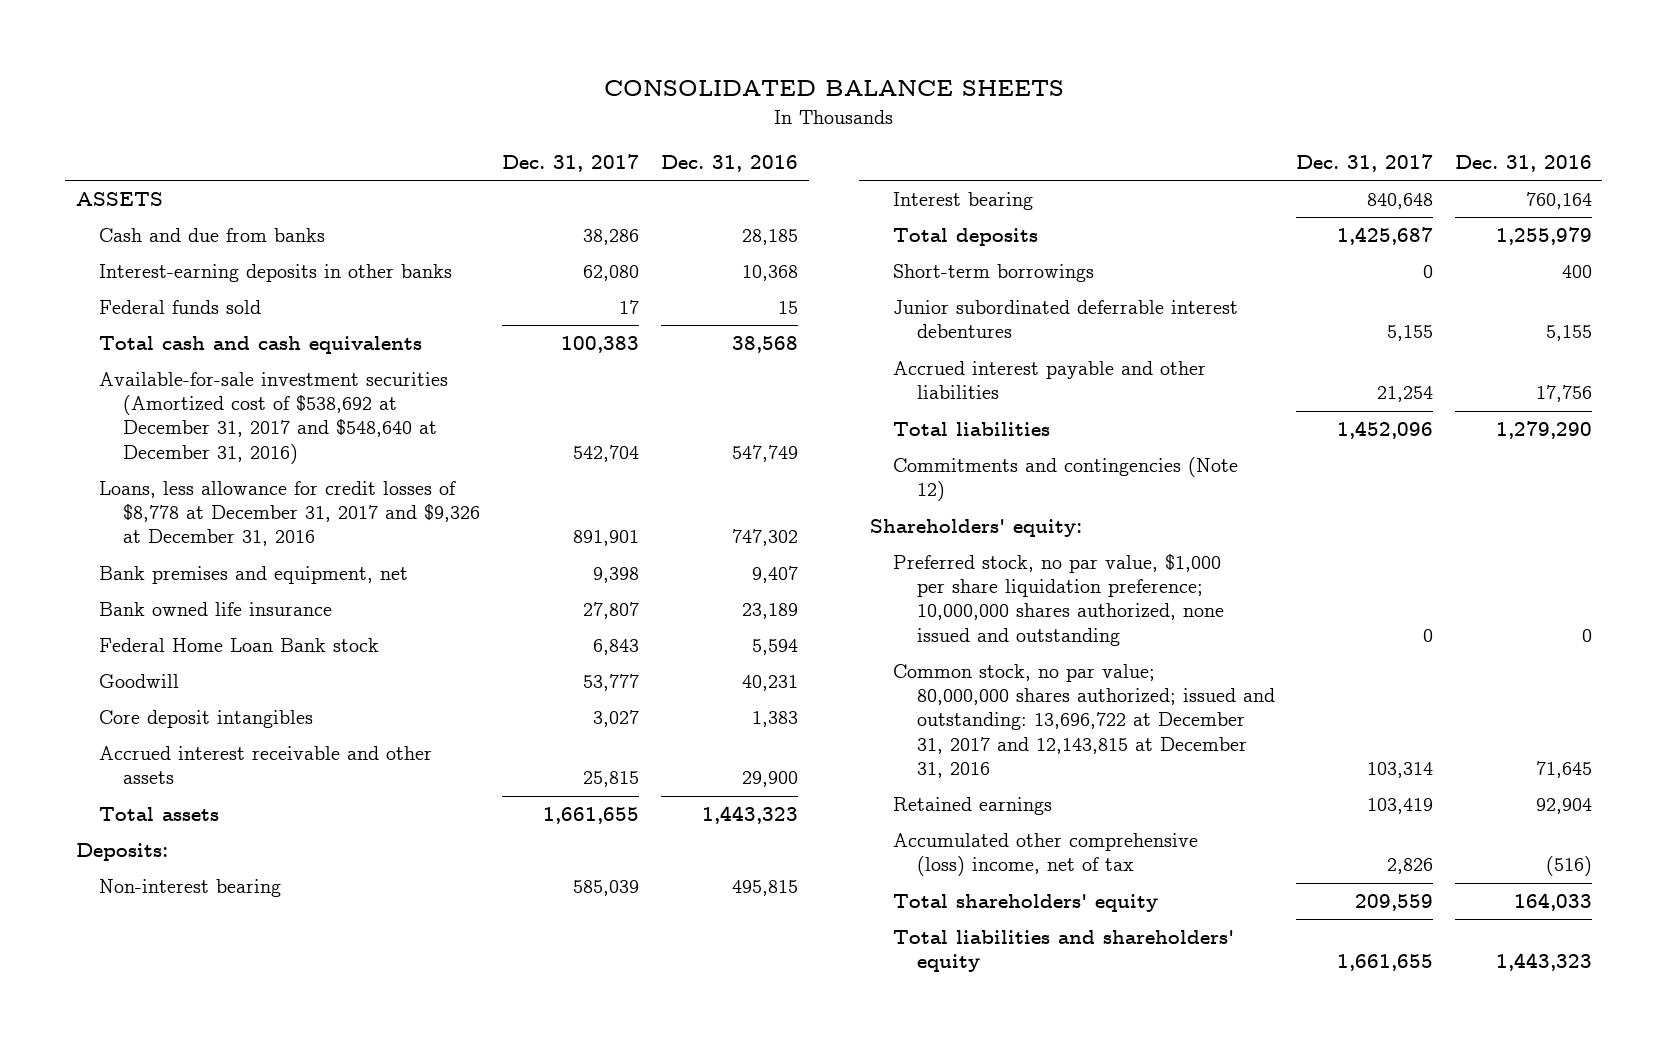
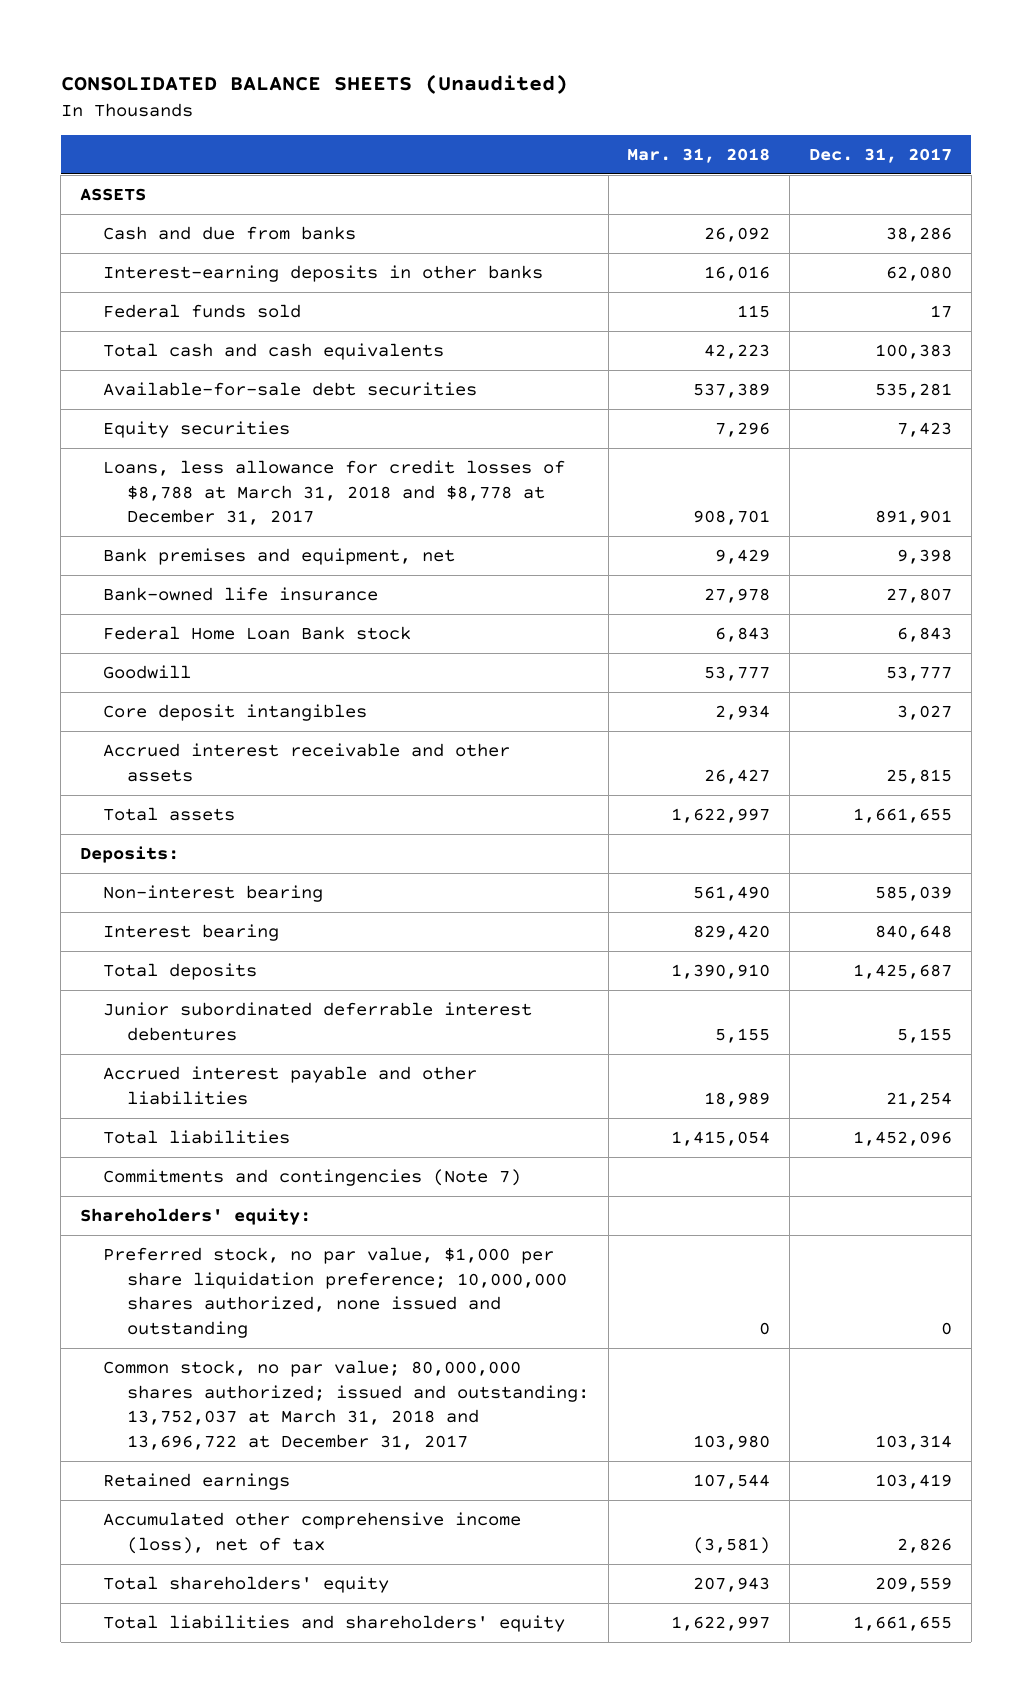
[603,80,1064,97] CONSOLIDATED BALANCE SHEETS -> [60,74,568,95] CONSOLIDATED BALANCE SHEETS (Unaudited)
[660,154,798,172] Dec. 31, 2016 -> none
none -> [627,147,771,163] Mar. 31, 2018
[99,372,449,464] Available-for-sale investment securities (Amortized cost of $538,692 at December 31, 2017 and $548,640 at December 31, 2016) -> none
none -> [103,382,478,397] Available-for-sale debt securities
none -> [103,421,291,439] Equity securities
[99,481,480,547] Loans, less allowance for credit losses of $8,778 at December 31, 2017 and $9,326 at December 31, 2016 -> [103,460,566,526] Loans, less allowance for credit losses of $8,788 at March 31, 2018 and $8,778 at December 31, 2017
[99,602,333,617] Bank owned life insurance -> [103,587,379,602] Bank-owned life insurance
[893,264,1095,283] Short-term borrowings -> none
[893,457,1239,502] Commitments and contingencies (Note 12) -> [103,1169,522,1187] Commitments and contingencies (Note 7)
[893,664,1275,778] Common stock, no par value; 80,000,000 shares authorized; issued and outstanding: 13,696,722 at December 31, 2017 and 12,143,815 at December 31, 2016 -> [103,1360,589,1450] Common stock, no par value; 80,000,000 shares authorized; issued and outstanding: 13,752,037 at March 31, 2018 and 13,696,722 at December 31, 2017
[893,833,1199,877] Accumulated other comprehensive (loss) income, net of tax -> [103,1512,522,1554] Accumulated other comprehensive income (loss), net of tax

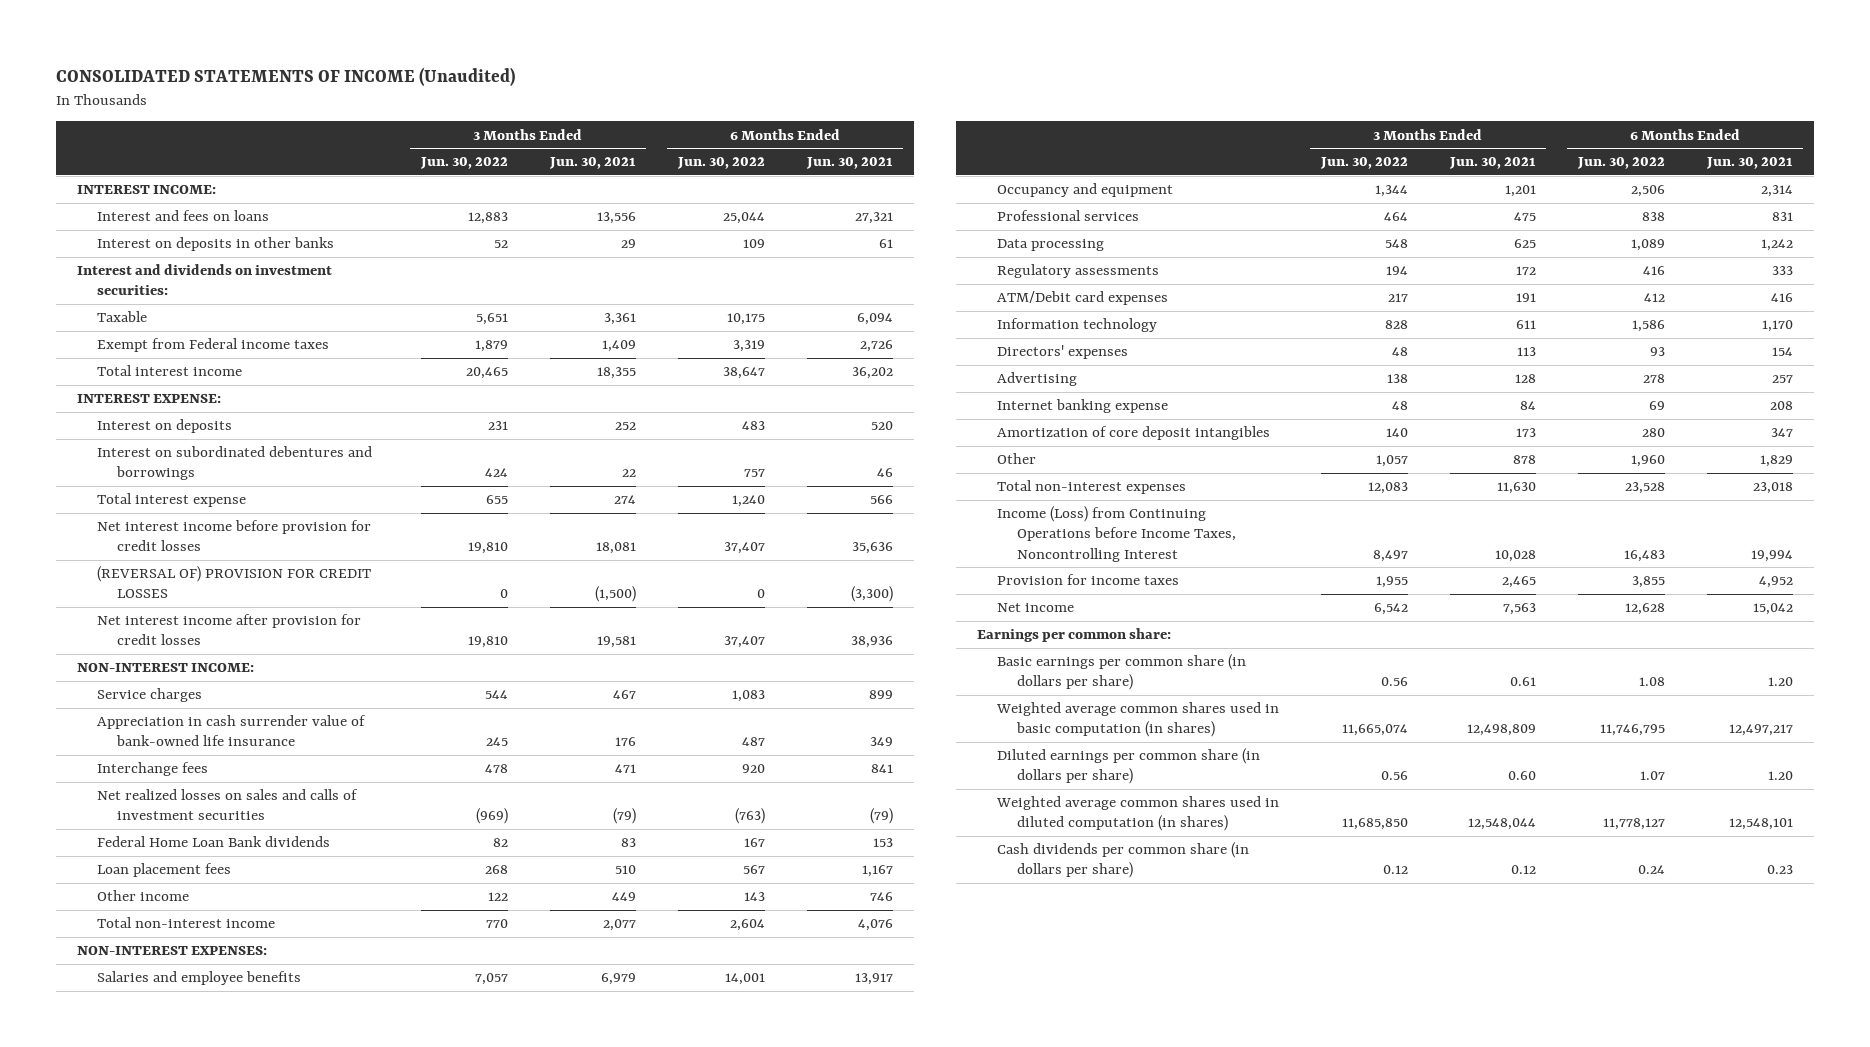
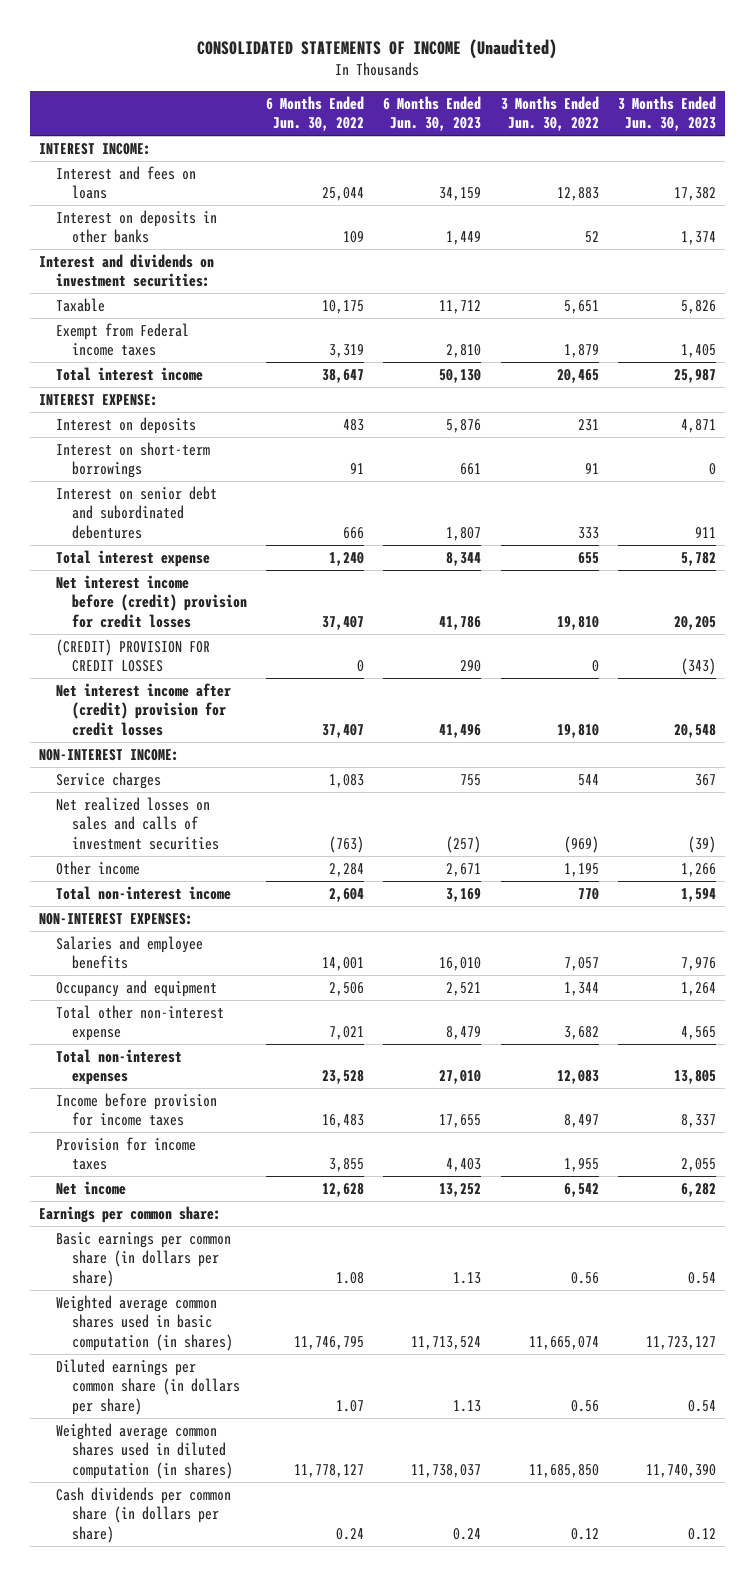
[548,157,636,170] Jun. 30, 2021 -> none
[805,157,893,170] Jun. 30, 2021 -> none
none -> [383,95,482,132] 6 Months Ended Jun. 30, 2023
none -> [617,95,716,132] 3 Months Ended Jun. 30, 2023
[96,446,372,481] Interest on subordinated debentures and borrowings -> [55,441,210,479] Interest on short-term borrowings
[484,468,508,478] 424 -> [584,463,599,475] 91
[743,469,765,478] 757 -> [350,463,365,475] 91
none -> [55,485,217,539] Interest on senior debt and subordinated debentures
[96,520,371,552] Net interest income before provision for credit losses -> [55,574,248,628] Net interest income before (credit) provision for credit losses
[96,566,371,599] (REVERSAL OF) PROVISION FOR CREDIT LOSSES -> [55,638,210,673] (CREDIT) PROVISION FOR CREDIT LOSSES
[96,614,361,646] Net interest income after provision for credit losses -> [55,682,231,736] Net interest income after (credit) provision for credit losses
[96,715,366,747] Appreciation in cash surrender value of bank-owned life insurance -> none
[96,762,208,777] Interchange fees -> none
[96,836,330,848] Federal Home Loan Bank dividends -> none
[96,863,231,878] Loan placement fees -> none
[487,892,508,902] 122 -> [563,862,599,877] 1,195
[743,892,765,902] 143 -> [329,862,365,877] 2,284
[996,210,1139,222] Professional services -> none
[996,239,1104,252] Data processing -> none
[996,264,1159,279] Regulatory assessments -> none
[996,291,1168,306] ATM/Debit card expenses -> none
[996,318,1157,333] Information technology -> none
[996,345,1128,360] Directors' expenses -> none
[996,372,1077,387] Advertising -> none
[996,399,1168,414] Internet banking expense -> none
[996,426,1270,441] Amortization of core deposit intangibles -> none
[996,453,1036,465] Other -> [55,1004,224,1042] Total other non-interest expense
[1375,455,1408,468] 1,057 -> [563,1026,599,1041] 3,682
[1630,455,1665,468] 1,960 -> [329,1026,365,1041] 7,021
[996,506,1236,562] Income (Loss) from Continuing Operations before Income Taxes, Noncontrolling Interest -> [55,1092,217,1127] Income before provision for income taxes

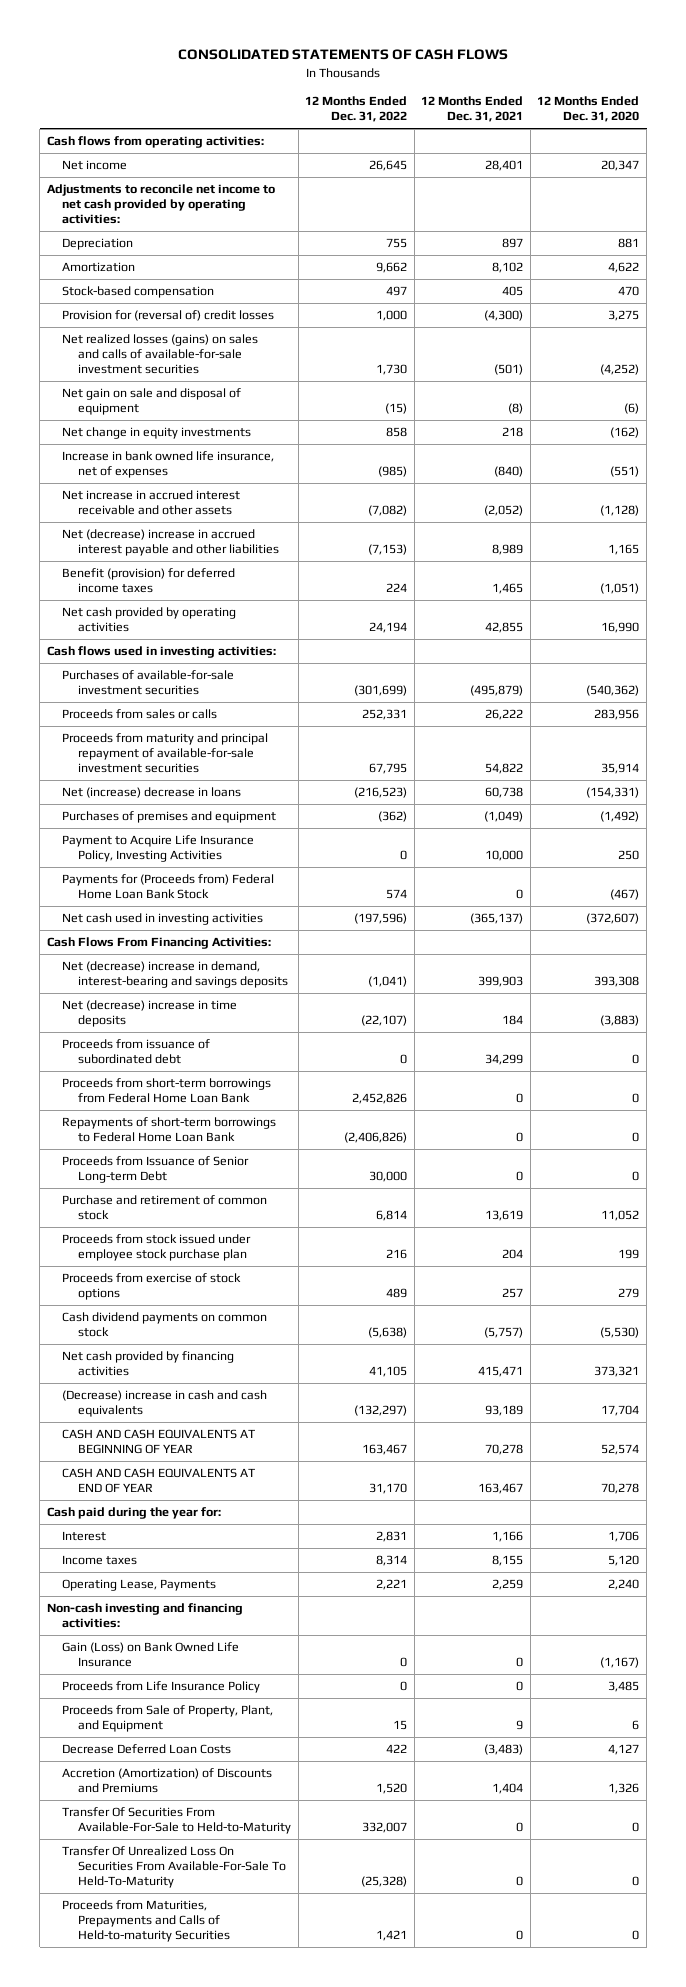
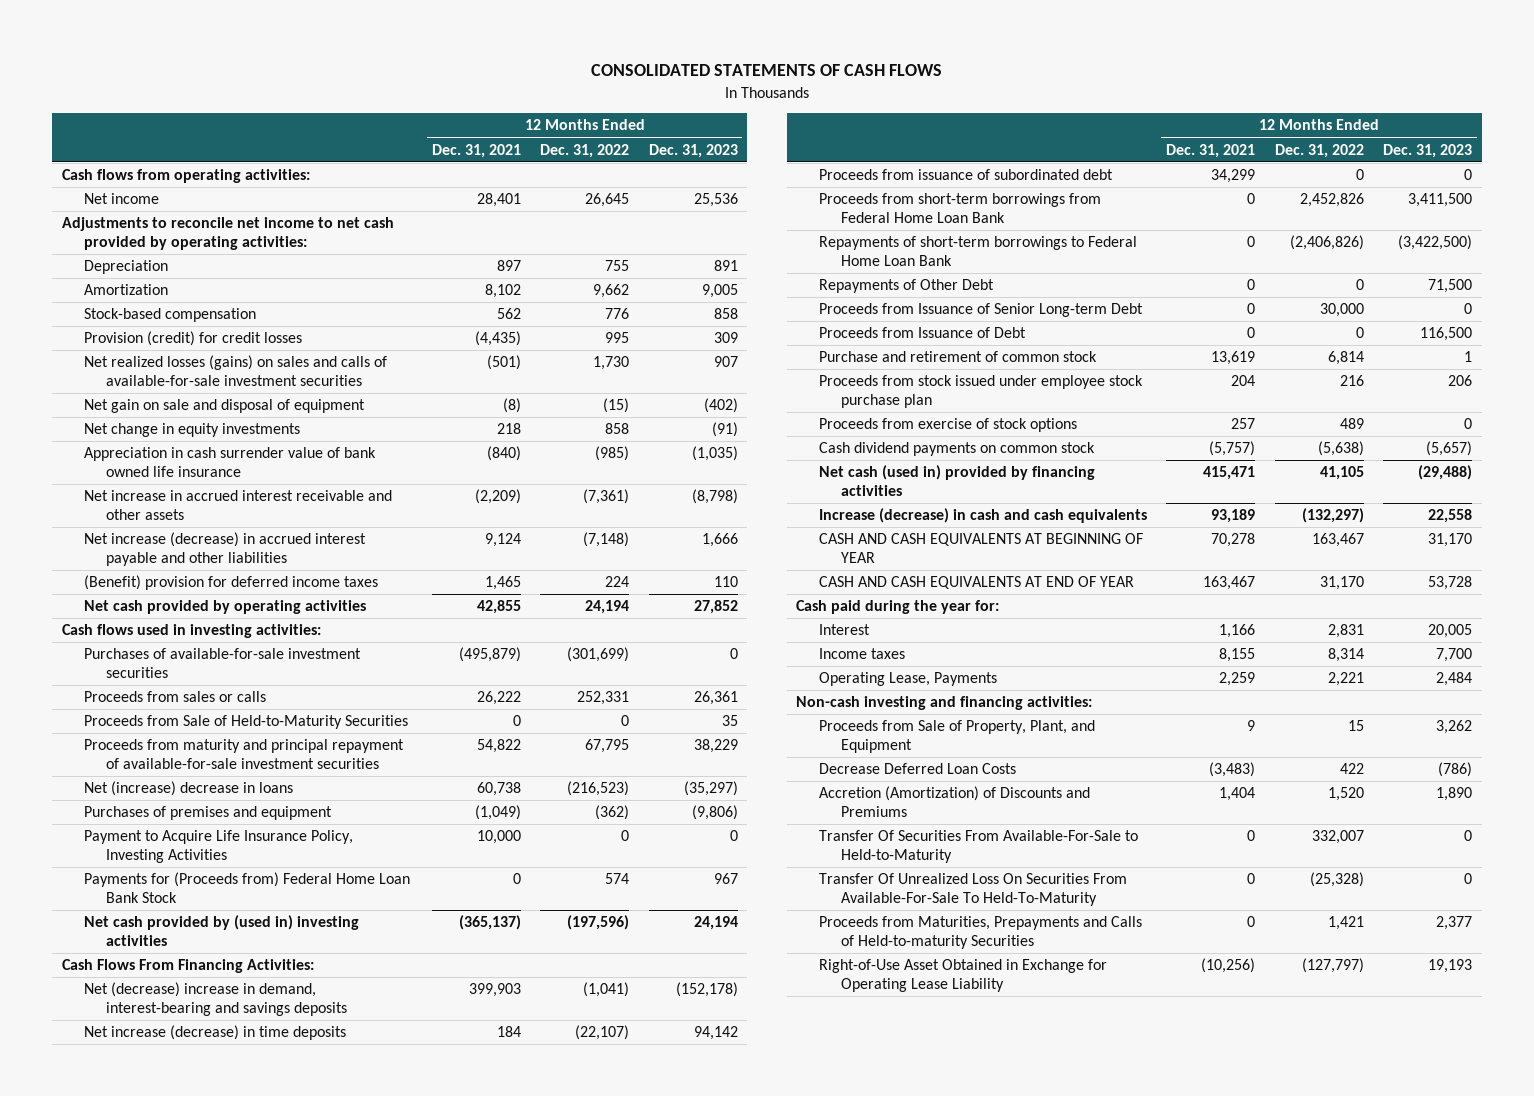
[537,96,640,123] 12 Months Ended Dec. 31, 2020 -> none
none -> [648,143,738,158] Dec. 31, 2023
[386,286,408,297] 497 -> [605,308,630,320] 776
[502,286,524,297] 405 -> [496,308,521,320] 562
[62,310,275,322] Provision for (reversal of) credit losses -> [83,331,302,347] Provision (credit) for credit losses
[376,310,408,322] 1,000 -> [605,332,630,344] 995
[484,310,524,322] (4,300) -> [474,331,521,347] (4,435)
[62,451,275,479] Increase in bank owned life insurance, net of expenses -> [83,447,376,478] Appreciation in cash surrender value of bank owned life insurance
[368,505,408,517] (7,082) -> [583,489,630,505] (7,361)
[484,505,524,517] (2,052) -> [474,489,521,505] (2,209)
[62,529,280,557] Net (decrease) increase in accrued interest payable and other liabilities -> [83,532,366,567] Net increase (decrease) in accrued interest payable and other liabilities
[368,544,408,556] (7,153) -> [583,532,630,548] (7,148)
[492,544,524,556] 8,989 -> [484,533,521,548] 9,124
[62,568,236,594] Benefit (provision) for deferred income taxes -> [83,575,378,591] (Benefit) provision for deferred income taxes
none -> [83,715,408,730] Proceeds from Sale of Held-to-Maturity Securities
[62,913,264,926] Net cash used in investing activities -> [83,915,359,947] Net cash provided by (used in) investing activities
[62,1000,238,1028] Net (decrease) increase in time deposits -> [83,1025,346,1041] Net increase (decrease) in time deposits
none -> [818,279,994,294] Repayments of Other Debt
none -> [818,327,1026,339] Proceeds from Issuance of Debt
[62,1351,235,1377] Net cash provided by financing activities -> [818,465,1095,497] Net cash (used in) provided by financing activities
[62,1390,268,1418] (Decrease) increase in cash and cash equivalents -> [818,508,1147,524] Increase (decrease) in cash and cash equivalents
[62,1642,240,1668] Gain (Loss) on Bank Owned Life Insurance -> none
[62,1681,261,1694] Proceeds from Life Insurance Policy -> none
none -> [818,959,1107,993] Right-of-Use Asset Obtained in Exchange for Operating Lease Liability

